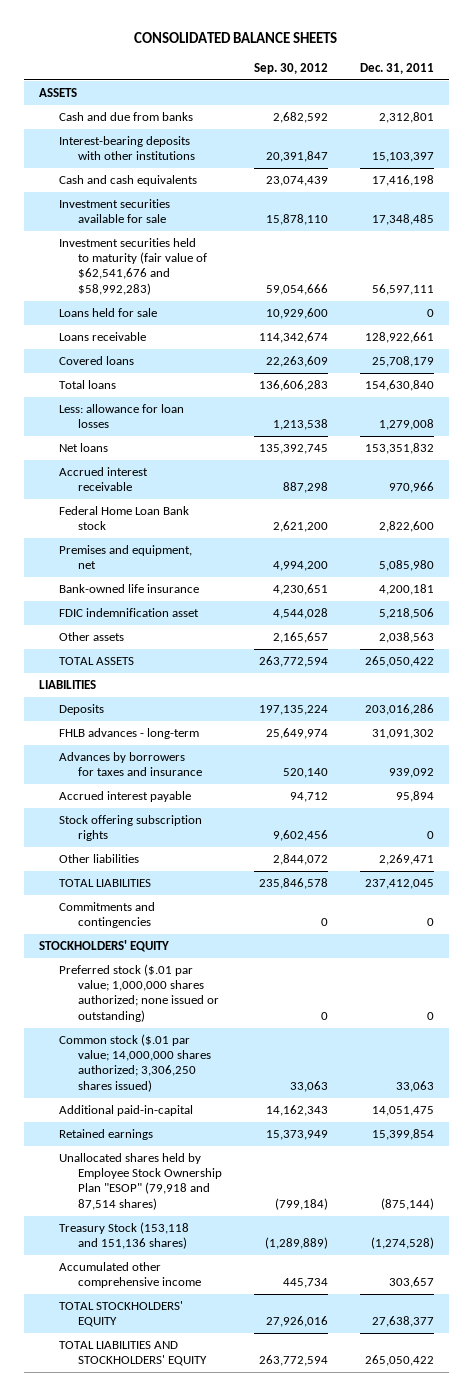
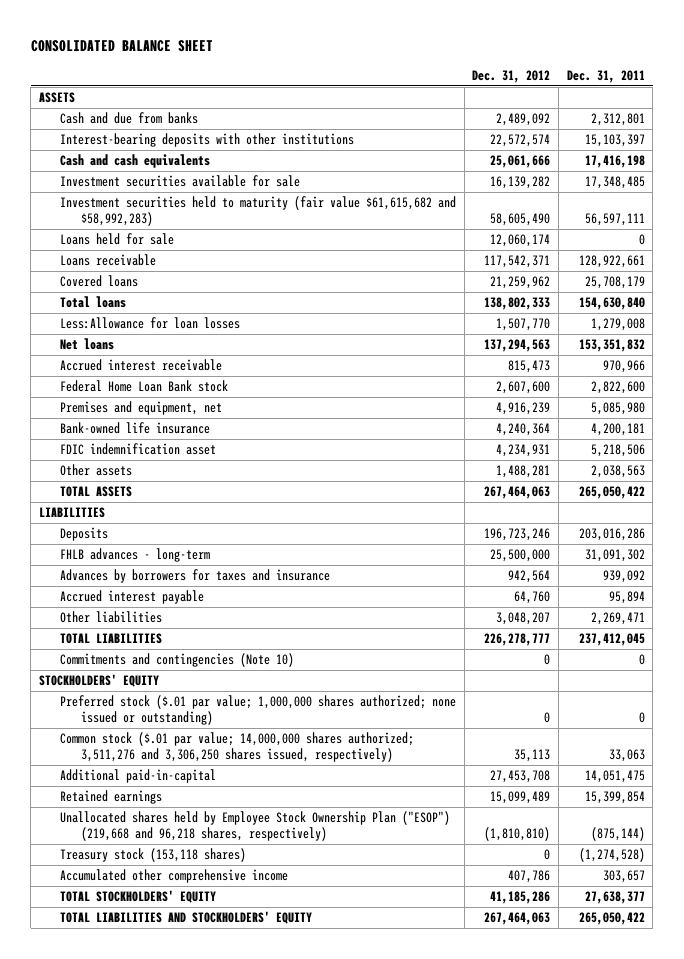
[134,31,338,43] CONSOLIDATED BALANCE SHEETS -> [30,40,213,53] CONSOLIDATED BALANCE SHEET
[253,62,328,74] Sep. 30, 2012 -> none
none -> [472,69,551,83] Dec. 31, 2012
[58,238,208,295] Investment securities held to maturity (fair value of $62,541,676 and $58,992,283) -> [59,196,456,227] Investment securities held to maturity (fair value $61,615,682 and $58,992,283)
[58,404,184,429] Less: allowance for loan losses -> [59,317,240,330] Less:Allowance for loan losses
[58,815,202,842] Stock offering subscription rights -> none
[58,902,155,929] Commitments and contingencies -> [59,653,294,668] Commitments and contingencies (Note 10)
[58,1034,212,1092] Common stock ($.01 par value; 14,000,000 shares authorized; 3,306,250 shares issued) -> [59,732,414,763] Common stock ($.01 par value; 14,000,000 shares authorized; 3,511,276 and 3,306,250 shares issued, respectively)
[58,1153,223,1210] Unallocated shares held by Employee Stock Ownership Plan "ESOP" (79,918 and 87,514 shares) -> [59,811,450,842] Unallocated shares held by Employee Stock Ownership Plan ("ESOP") (219,668 and 96,218 shares, respectively)
[58,1222,189,1250] Treasury Stock (153,118 and 151,136 shares) -> [59,848,246,863] Treasury stock (153,118 shares)

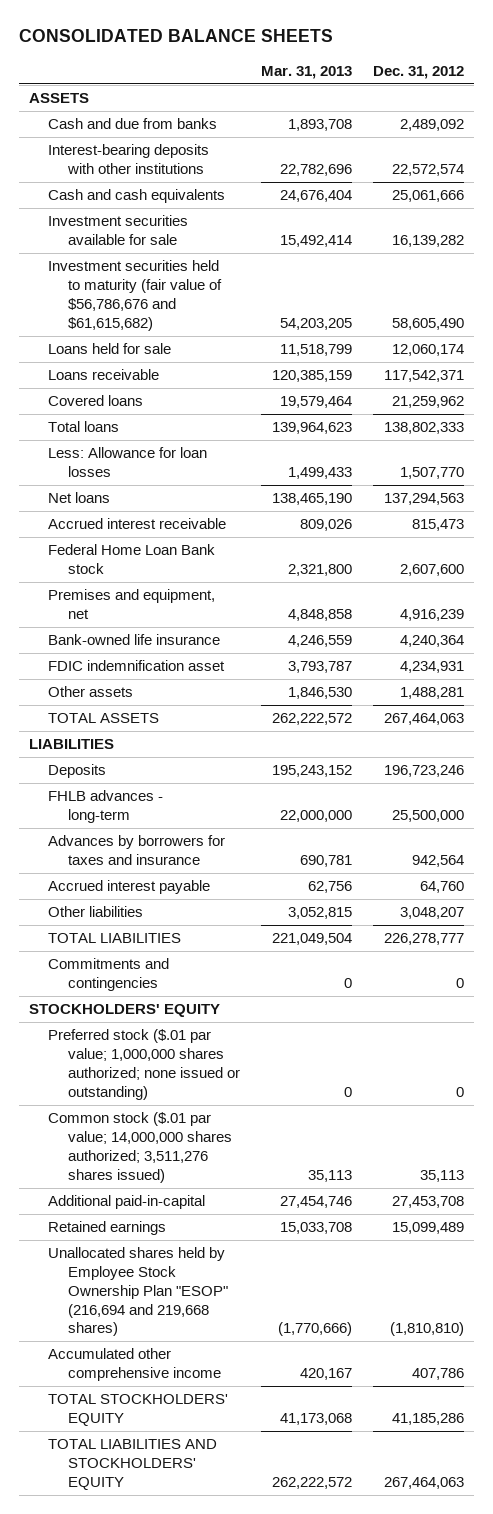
[30,40,213,53] CONSOLIDATED BALANCE SHEET -> [18,29,333,43] CONSOLIDATED BALANCE SHEETS
[566,69,645,83] Dec. 31, 2011 -> none
none -> [260,65,352,79] Mar. 31, 2013
[59,196,456,227] Investment securities held to maturity (fair value $61,615,682 and $58,992,283) -> [48,260,222,331] Investment securities held to maturity (fair value of $56,786,676 and $61,615,682)
[59,317,240,330] Less:Allowance for loan losses -> [48,447,208,478] Less: Allowance for loan losses
[59,653,294,668] Commitments and contingencies (Note 10) -> [48,958,170,992] Commitments and contingencies
[59,732,414,763] Common stock ($.01 par value; 14,000,000 shares authorized; 3,511,276 and 3,306,250 shares issued, respectively) -> [48,1112,232,1183] Common stock ($.01 par value; 14,000,000 shares authorized; 3,511,276 shares issued)
[59,848,246,863] Treasury stock (153,118 shares) -> none
[59,811,450,842] Unallocated shares held by Employee Stock Ownership Plan ("ESOP") (219,668 and 96,218 shares, respectively) -> [48,1247,228,1337] Unallocated shares held by Employee Stock Ownership Plan "ESOP" (216,694 and 219,668 shares)

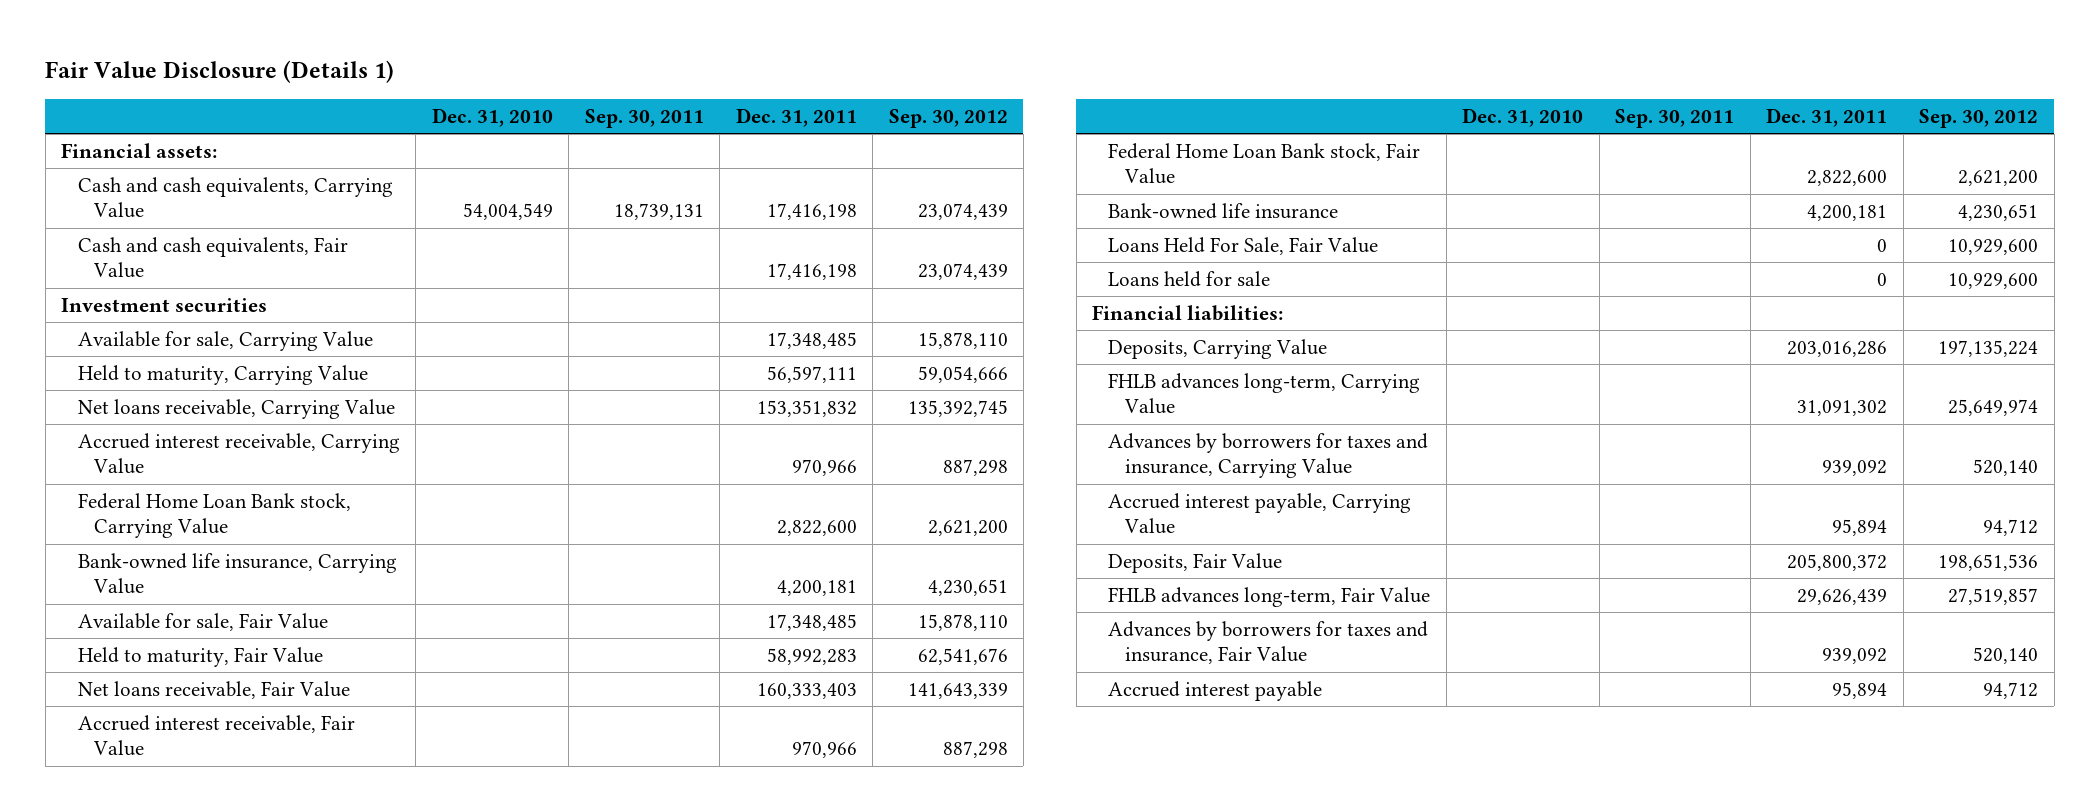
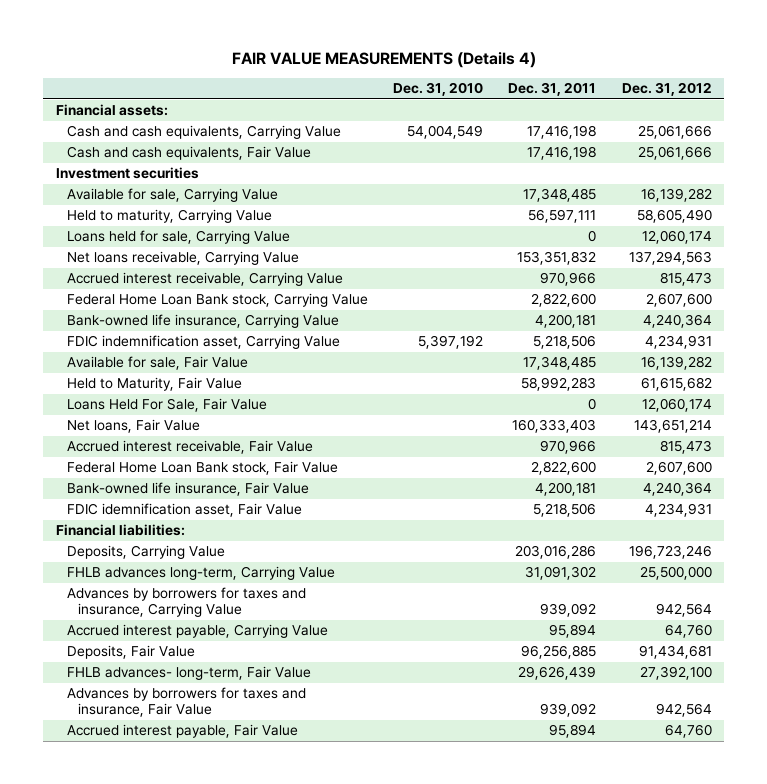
[45,60,395,84] Fair Value Disclosure (Details 1) -> [231,52,536,69] FAIR VALUE MEASUREMENTS (Details 4)
[584,109,704,129] Sep. 30, 2011 -> none
[888,109,1008,129] Sep. 30, 2012 -> none
none -> [621,82,712,97] Dec. 31, 2012
none -> [66,230,290,245] Loans held for sale, Carrying Value
none -> [66,335,340,350] FDIC indemnification asset, Carrying Value
[77,646,323,667] Held to maturity, Fair Value -> [66,377,242,392] Held to Maturity, Fair Value
[1108,236,1379,255] Loans Held For Sale, Fair Value -> [66,398,267,413] Loans Held For Sale, Fair Value
[77,680,350,699] Net loans receivable, Fair Value -> [66,419,200,434] Net loans, Fair Value
[1108,270,1271,287] Loans held for sale -> none
[1108,202,1339,219] Bank-owned life insurance -> [66,482,309,497] Bank-owned life insurance, Fair Value
none -> [66,503,302,518] FDIC idemnification asset, Fair Value
[1787,553,1888,571] 205,800,372 -> [521,645,597,660] 96,256,885
[1108,586,1431,607] FHLB advances long-term, Fair Value -> [66,666,311,681] FHLB advances- long-term, Fair Value
[1108,680,1323,701] Accrued interest payable -> [66,724,298,739] Accrued interest payable, Fair Value

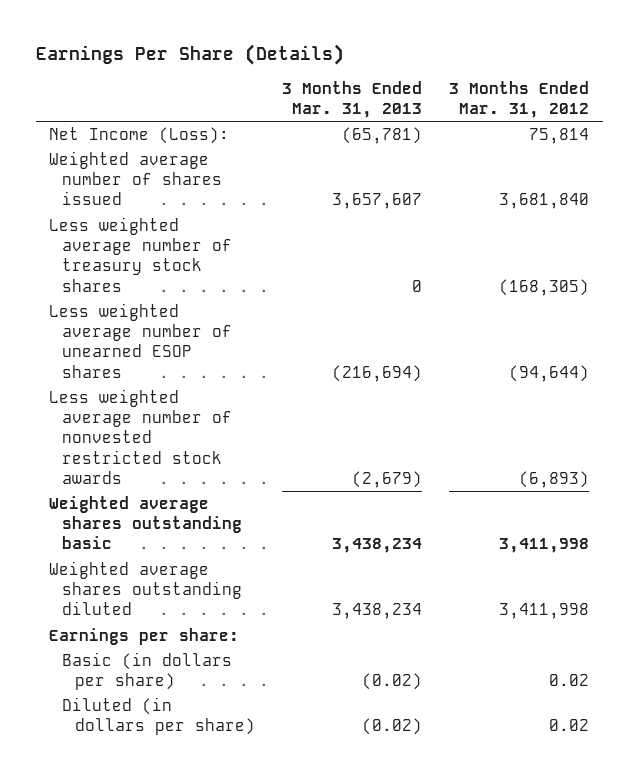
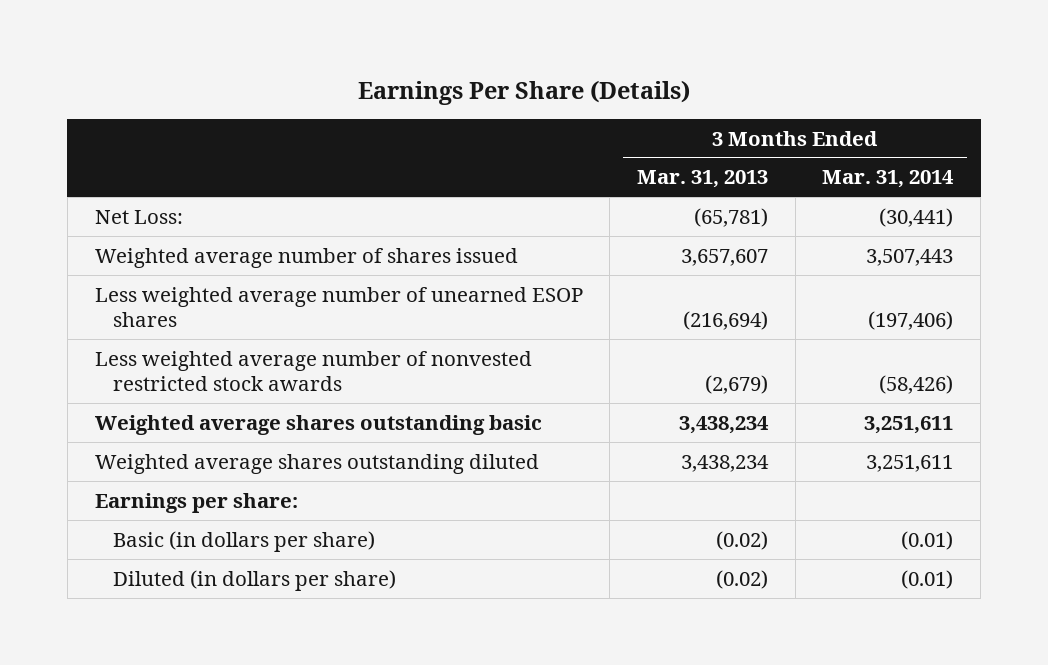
[449,81,590,119] 3 Months Ended Mar. 31, 2012 -> none
none -> [822,170,955,189] Mar. 31, 2014
[49,127,230,145] Net Income (Loss): -> [94,209,183,224] Net Loss:
[49,217,233,292] Less weighted average number of treasury stock shares -> none

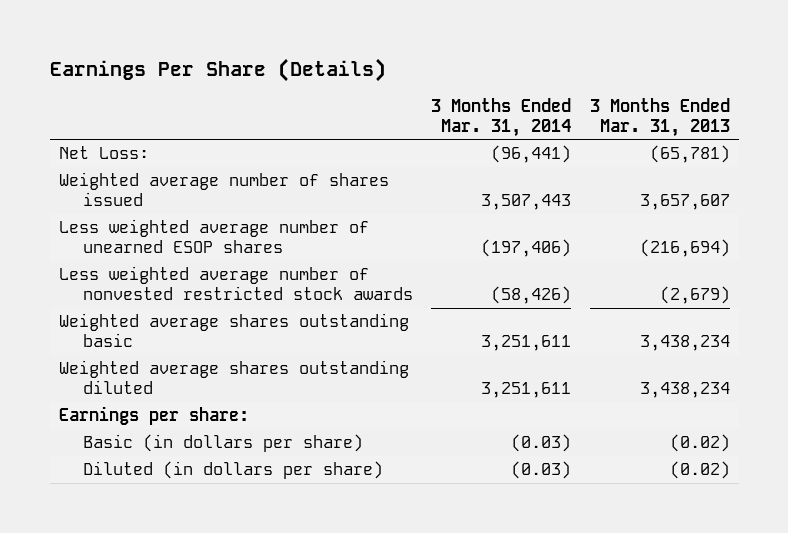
[879,207,954,227] (30,441) -> [491,145,572,164] (96,441)
[901,530,954,550] (0.01) -> [511,434,572,453] (0.03)
[901,569,954,589] (0.01) -> [511,461,572,480] (0.03)

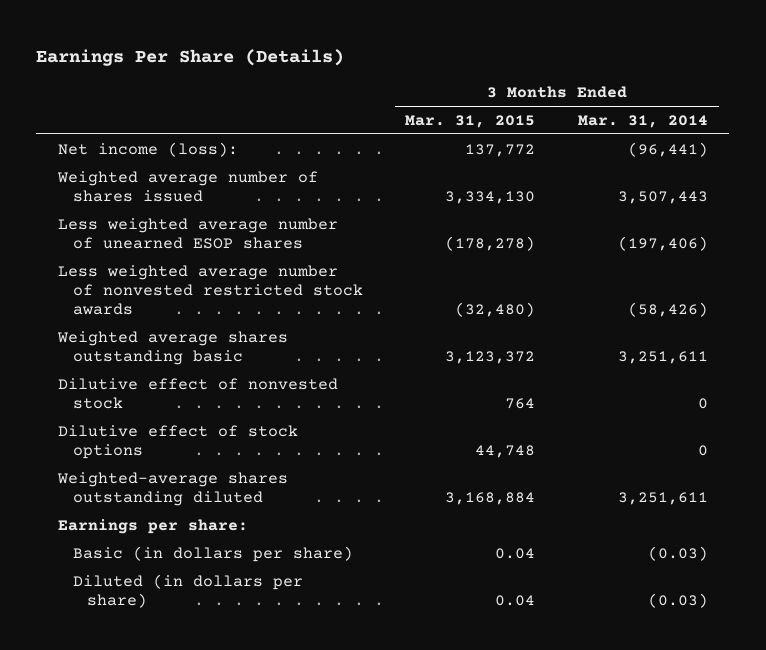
[589,97,730,137] 3 Months Ended Mar. 31, 2013 -> none
none -> [405,114,536,128] Mar. 31, 2015
[58,146,149,160] Net Loss: -> [57,141,238,157] Net income (loss):
none -> [57,377,338,410] Dilutive effect of nonvested stock
none -> [57,424,298,460] Dilutive effect of stock options
[58,360,409,395] Weighted average shares outstanding diluted -> [56,471,288,507] Weighted-average shares outstanding diluted

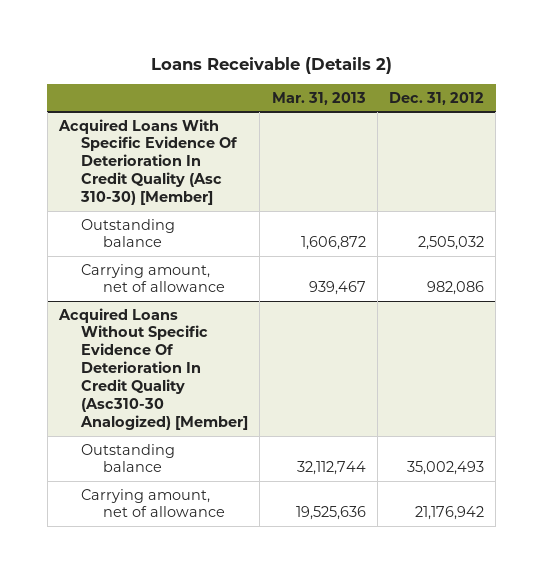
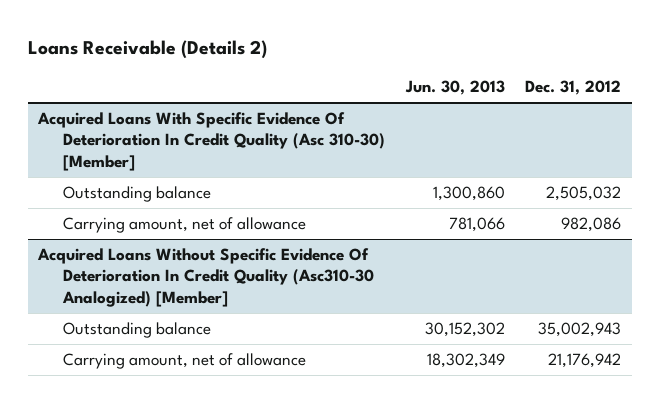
[271,91,366,105] Mar. 31, 2013 -> none
none -> [404,80,505,96] Jun. 30, 2013
[407,461,485,476] 35,002,493 -> [538,322,622,338] 35,002,943

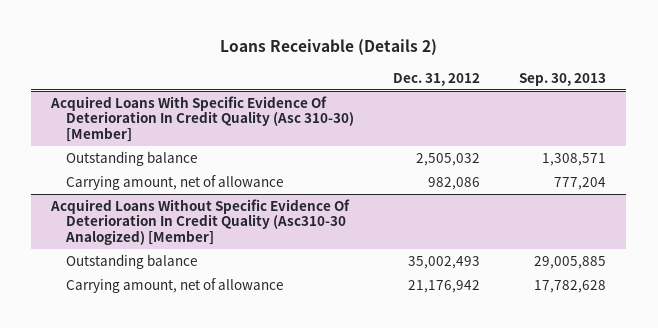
[404,80,505,96] Jun. 30, 2013 -> none
none -> [519,72,607,86] Sep. 30, 2013
[538,322,622,338] 35,002,943 -> [407,255,480,269] 35,002,493

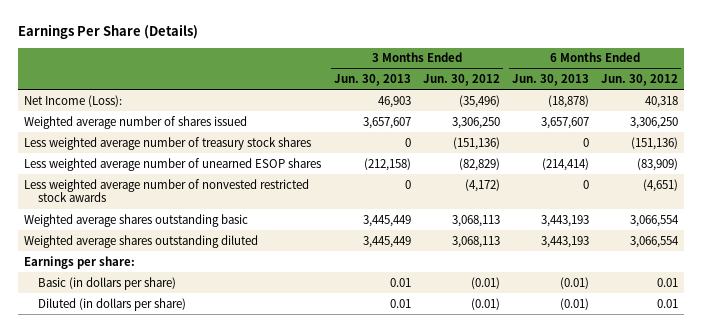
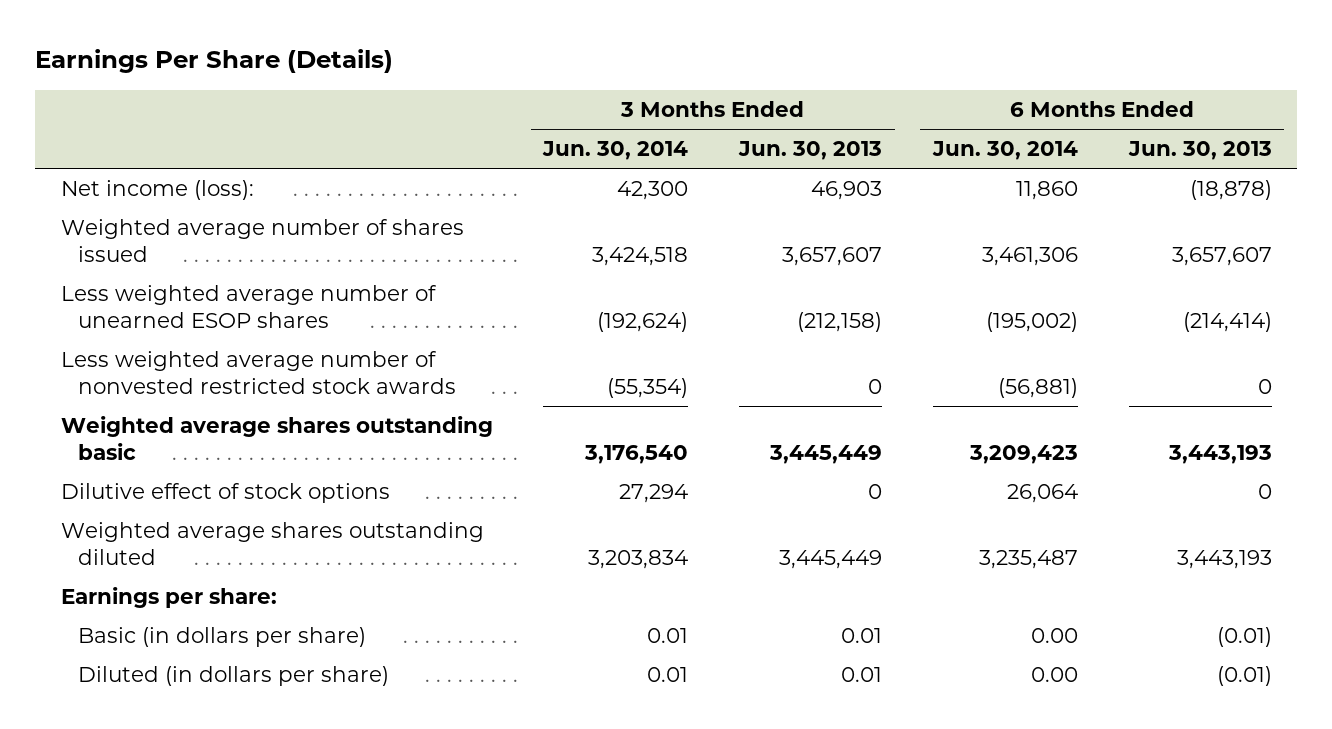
[422,73,500,86] Jun. 30, 2012 -> none
[600,73,678,86] Jun. 30, 2012 -> none
none -> [542,141,689,161] Jun. 30, 2014
none -> [931,141,1078,161] Jun. 30, 2014
[24,94,123,107] Net Income (Loss): -> [60,180,254,201] Net income (loss):
[24,136,312,150] Less weighted average number of treasury stock shares -> none
none -> [60,483,390,504] Dilutive effect of stock options

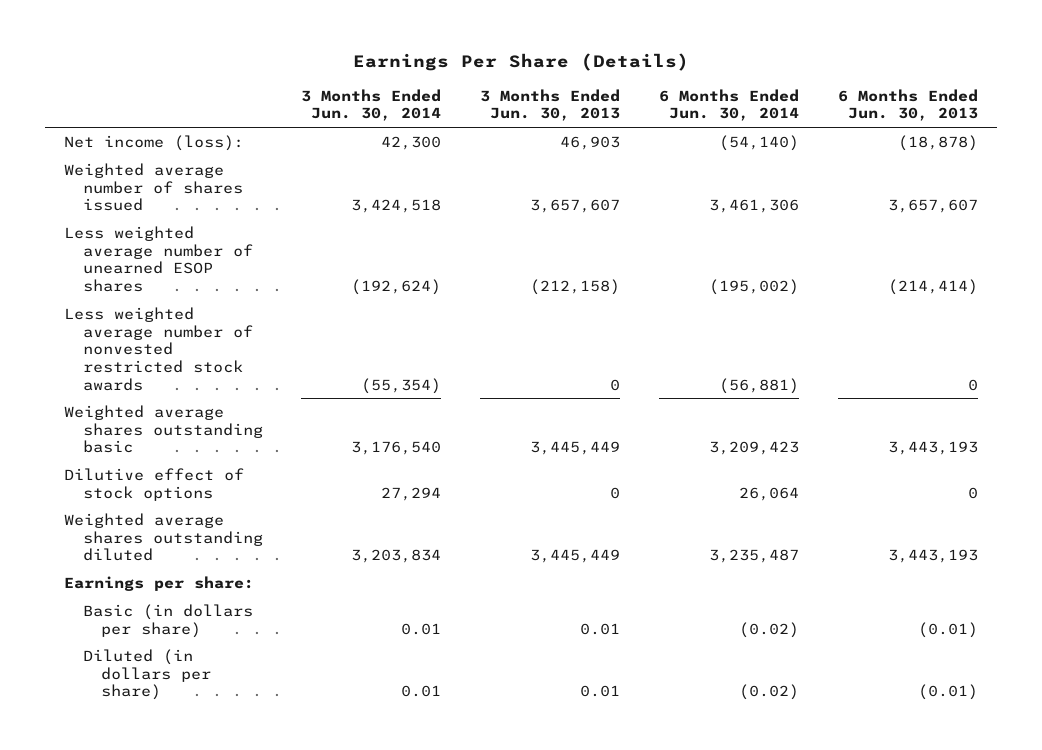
[1015,181,1078,201] 11,860 -> [719,134,800,151] (54,140)
[1030,628,1078,644] 0.00 -> [739,621,800,638] (0.02)
[1030,667,1078,683] 0.00 -> [739,684,800,701] (0.02)

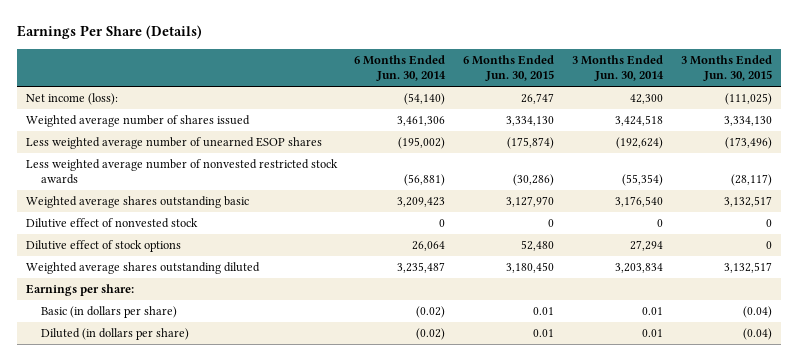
[480,88,621,122] 3 Months Ended Jun. 30, 2013 -> none
[837,88,978,122] 6 Months Ended Jun. 30, 2013 -> none
none -> [463,55,555,82] 6 Months Ended Jun. 30, 2015
none -> [681,55,773,82] 3 Months Ended Jun. 30, 2015
none -> [25,218,198,229] Dilutive effect of nonvested stock

